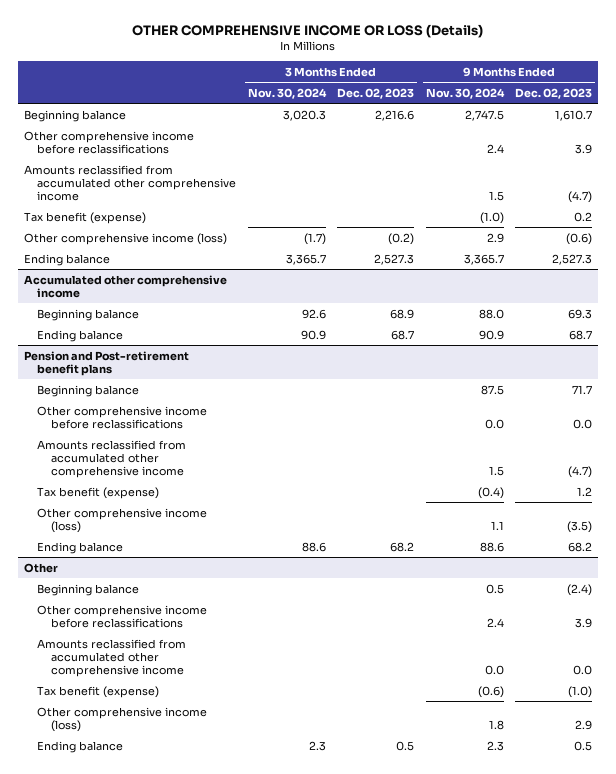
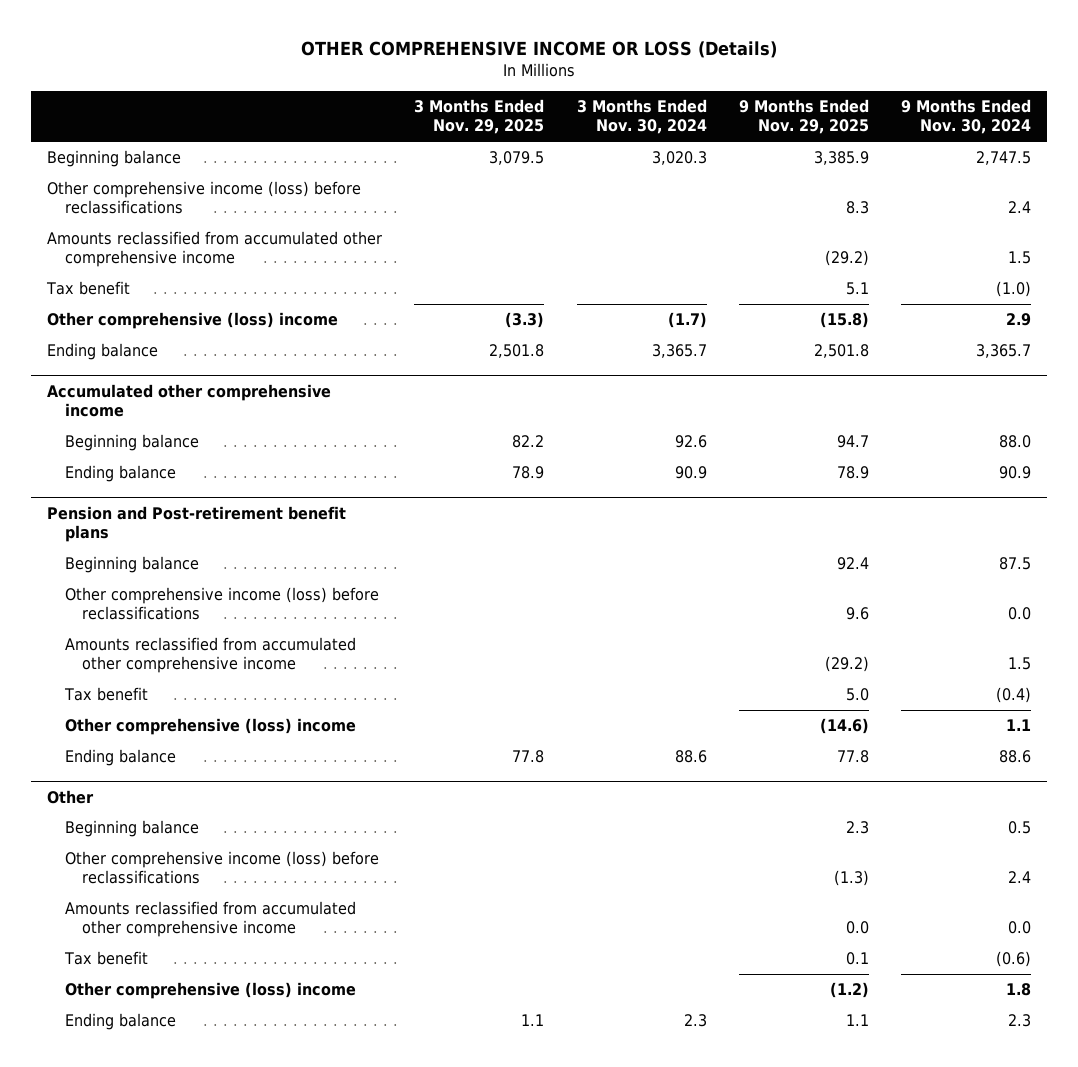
[337,87,415,99] Dec. 02, 2023 -> none
[515,87,593,99] Dec. 02, 2023 -> none
none -> [414,99,545,135] 3 Months Ended Nov. 29, 2025
none -> [738,99,869,135] 9 Months Ended Nov. 29, 2025
[23,130,194,154] Other comprehensive income before reclassifications -> [47,180,362,215] Other comprehensive income (loss) before reclassifications
[23,211,146,224] Tax benefit (expense) -> [46,280,131,295] Tax benefit
[23,232,227,245] Other comprehensive income (loss) -> [47,311,339,329] Other comprehensive (loss) income
[37,405,208,429] Other comprehensive income before reclassifications -> [64,586,379,621] Other comprehensive income (loss) before reclassifications
[37,486,160,499] Tax benefit (expense) -> [63,686,148,701] Tax benefit
[37,507,208,533] Other comprehensive income (loss) -> [64,717,356,735] Other comprehensive (loss) income
[37,604,208,628] Other comprehensive income before reclassifications -> [64,850,379,885] Other comprehensive income (loss) before reclassifications
[37,685,160,698] Tax benefit (expense) -> [63,950,148,965] Tax benefit
[37,706,208,732] Other comprehensive income (loss) -> [64,981,356,999] Other comprehensive (loss) income

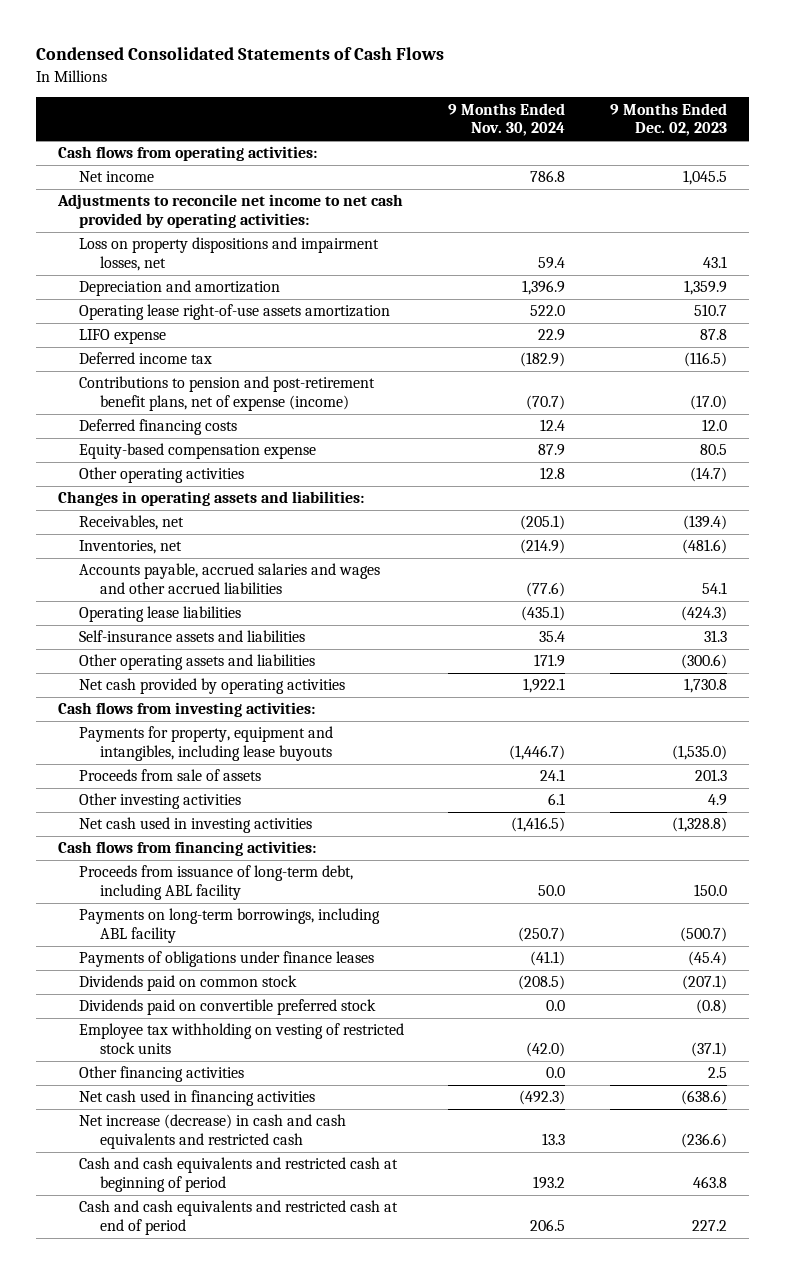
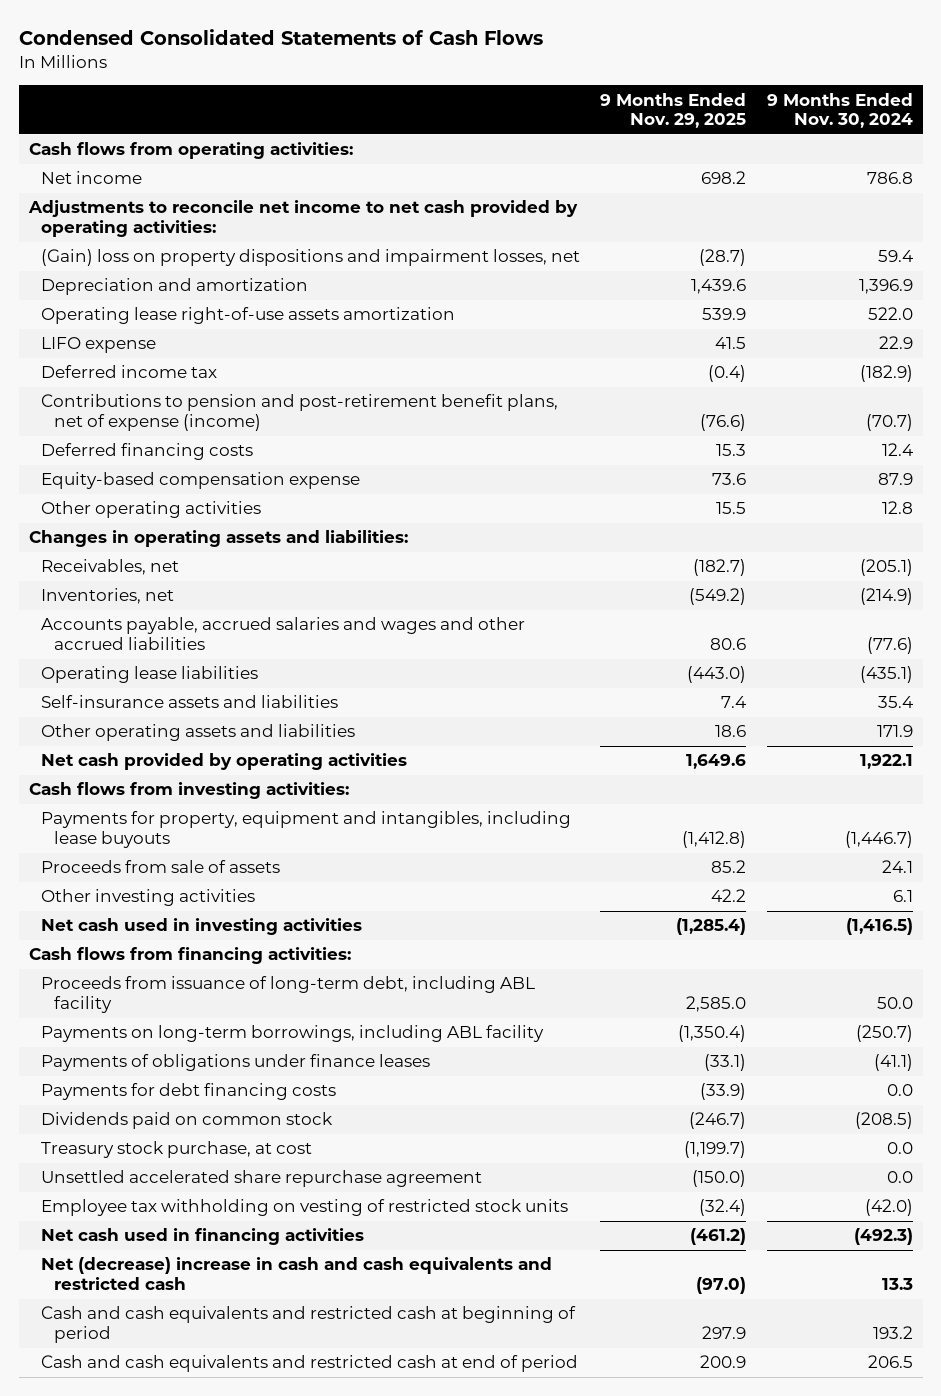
[609,102,727,137] 9 Months Ended Dec. 02, 2023 -> none
none -> [600,92,747,129] 9 Months Ended Nov. 29, 2025
[78,237,379,272] Loss on property dispositions and impairment losses, net -> [41,249,581,267] (Gain) loss on property dispositions and impairment losses, net
none -> [41,1083,337,1101] Payments for debt financing costs
[78,999,376,1016] Dividends paid on convertible preferred stock -> none
none -> [41,1141,313,1159] Treasury stock purchase, at cost
none -> [41,1170,483,1188] Unsettled accelerated share repurchase agreement
[78,1066,244,1083] Other financing activities -> none
[78,1114,346,1150] Net increase (decrease) in cash and cash equivalents and restricted cash -> [41,1257,553,1291] Net (decrease) increase in cash and cash equivalents and restricted cash

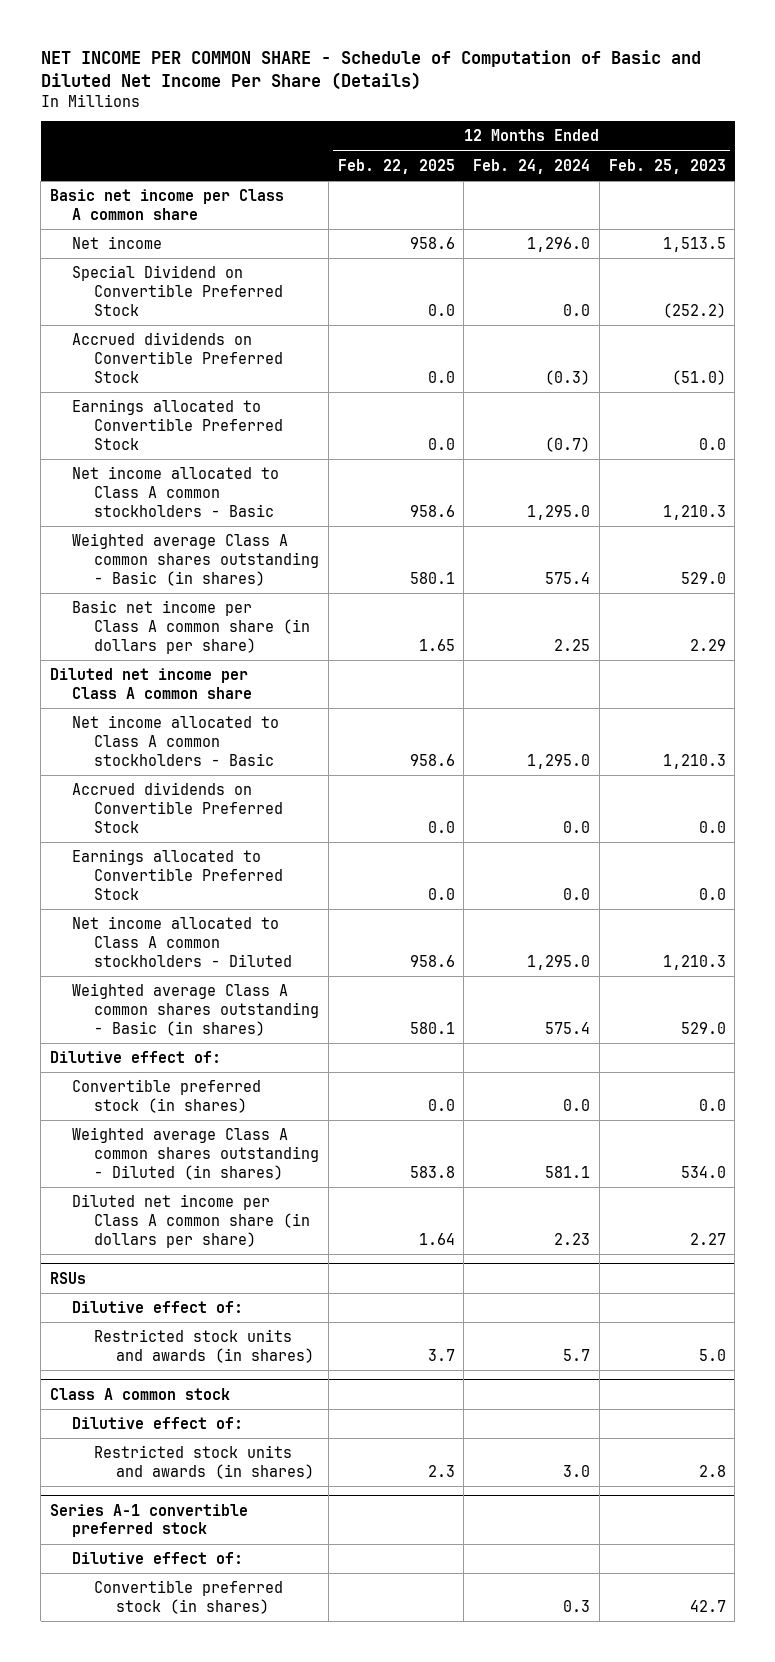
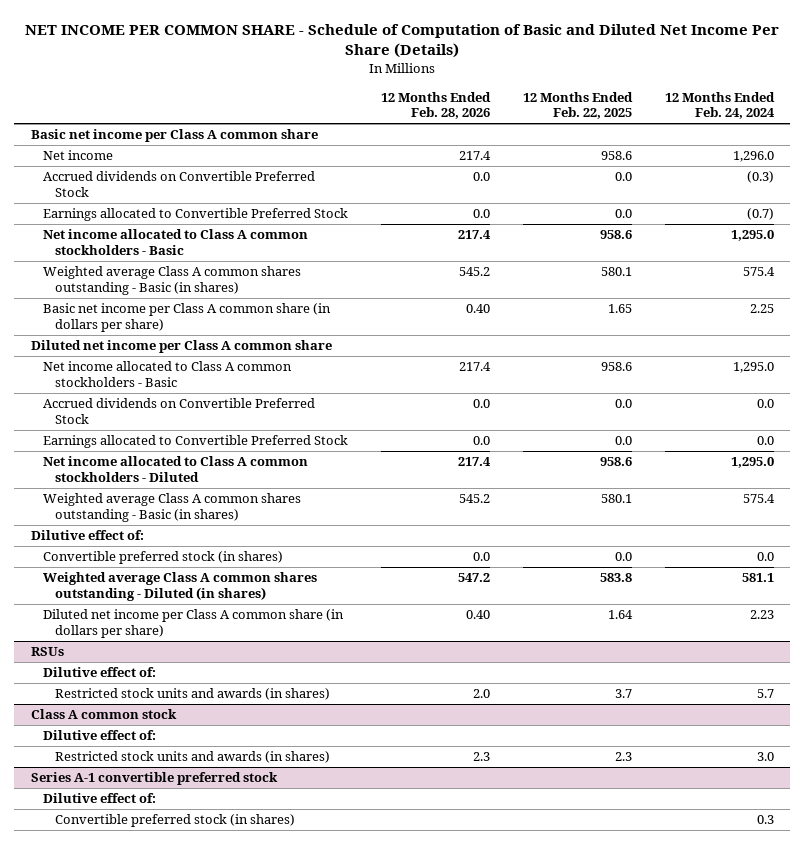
[608,158,726,174] Feb. 25, 2023 -> none
none -> [380,91,491,120] 12 Months Ended Feb. 28, 2026
[72,265,284,316] Special Dividend on Convertible Preferred Stock -> none

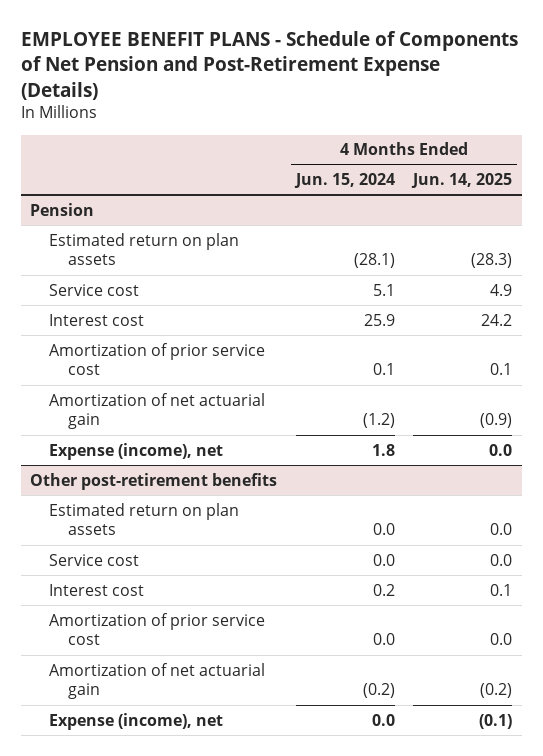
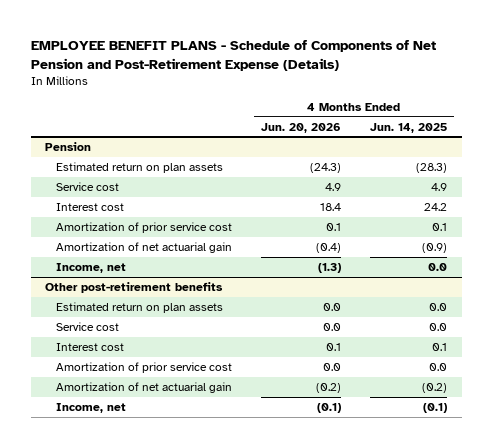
[293,173,395,189] Jun. 15, 2024 -> none
none -> [260,122,341,133] Jun. 20, 2026
[49,442,224,460] Expense (income), net -> [55,262,126,273] Income, net
[49,712,224,730] Expense (income), net -> [55,402,126,413] Income, net

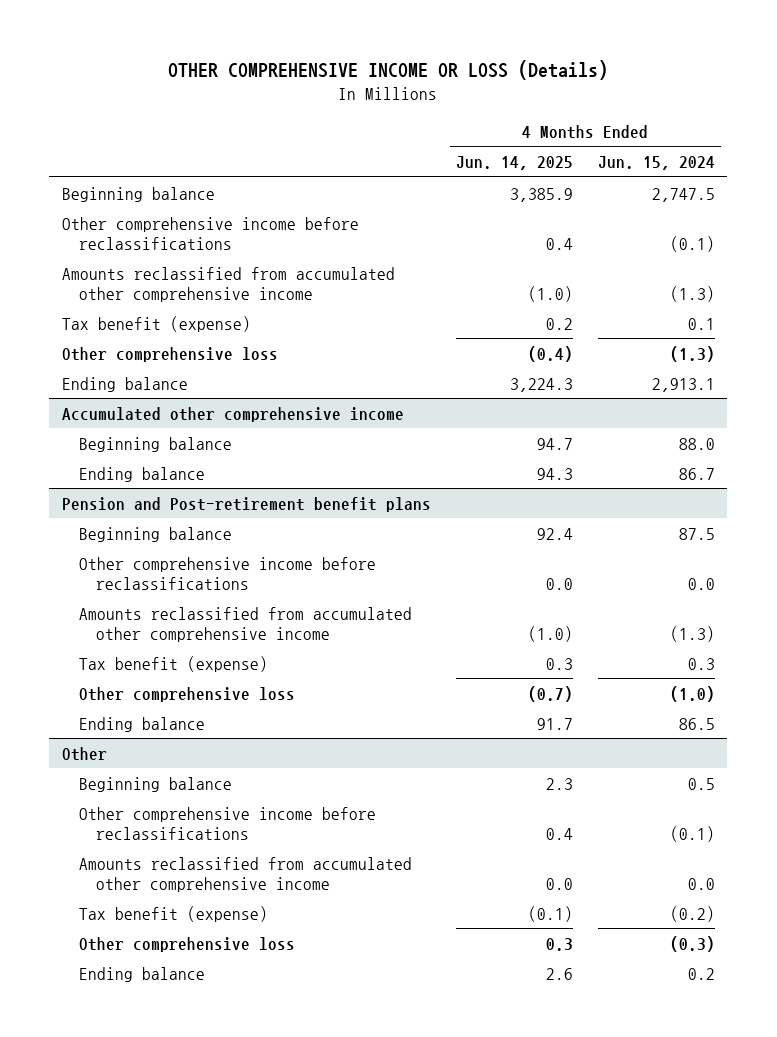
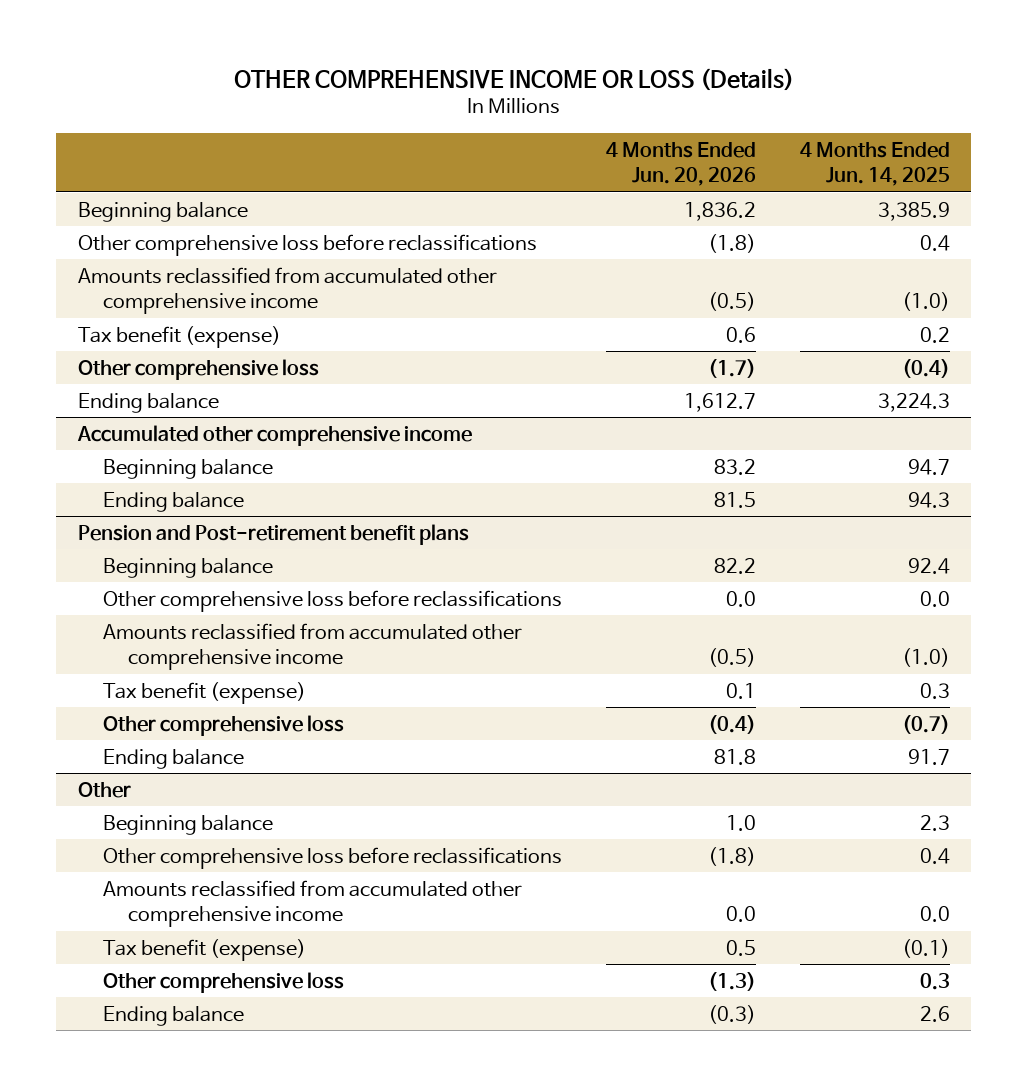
[597,156,715,171] Jun. 15, 2024 -> none
none -> [605,141,756,186] 4 Months Ended Jun. 20, 2026
[61,216,359,250] Other comprehensive income before reclassifications -> [78,233,538,256] Other comprehensive loss before reclassifications
[78,556,376,590] Other comprehensive income before reclassifications -> [103,589,563,612] Other comprehensive loss before reclassifications
[78,806,376,840] Other comprehensive income before reclassifications -> [103,846,563,869] Other comprehensive loss before reclassifications

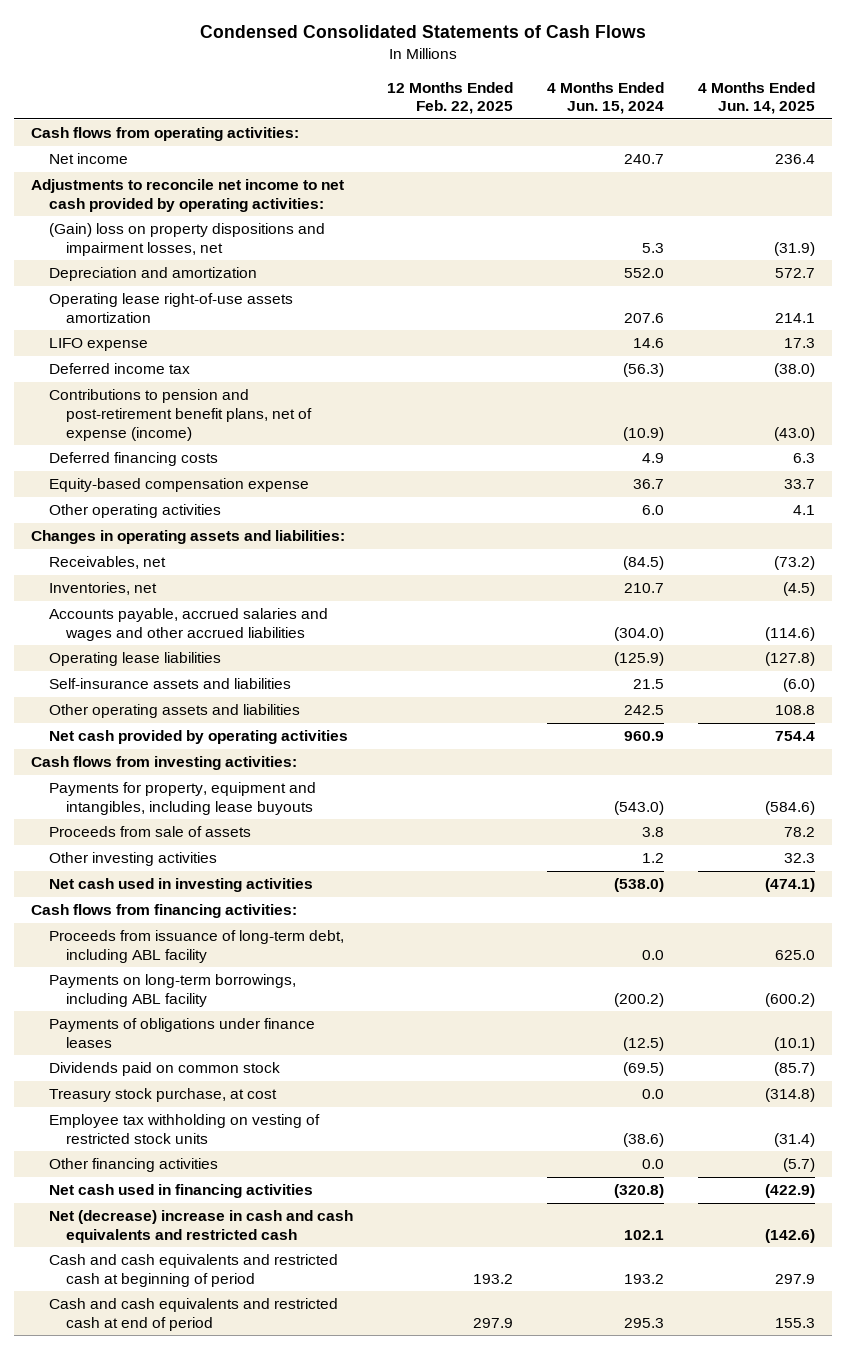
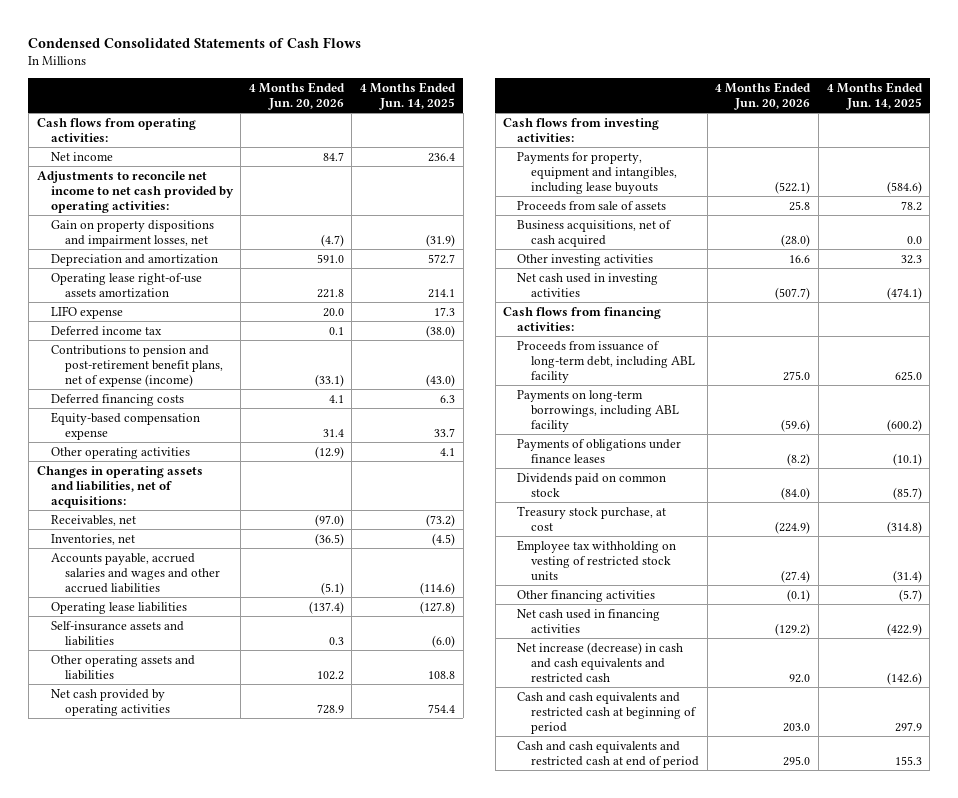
[386,81,513,115] 12 Months Ended Feb. 22, 2025 -> none
[546,81,664,115] 4 Months Ended Jun. 15, 2024 -> none
none -> [248,81,345,110] 4 Months Ended Jun. 20, 2026
[48,223,325,256] (Gain) loss on property dispositions and impairment losses, net -> [50,219,214,247] Gain on property dispositions and impairment losses, net
[31,530,346,545] Changes in operating assets and liabilities: -> [36,465,203,508] Changes in operating assets and liabilities, net of acquisitions:
none -> [517,219,673,247] Business acquisitions, net of cash acquired
[48,1210,353,1243] Net (decrease) increase in cash and cash equivalents and restricted cash -> [517,641,684,683] Net increase (decrease) in cash and cash equivalents and restricted cash

